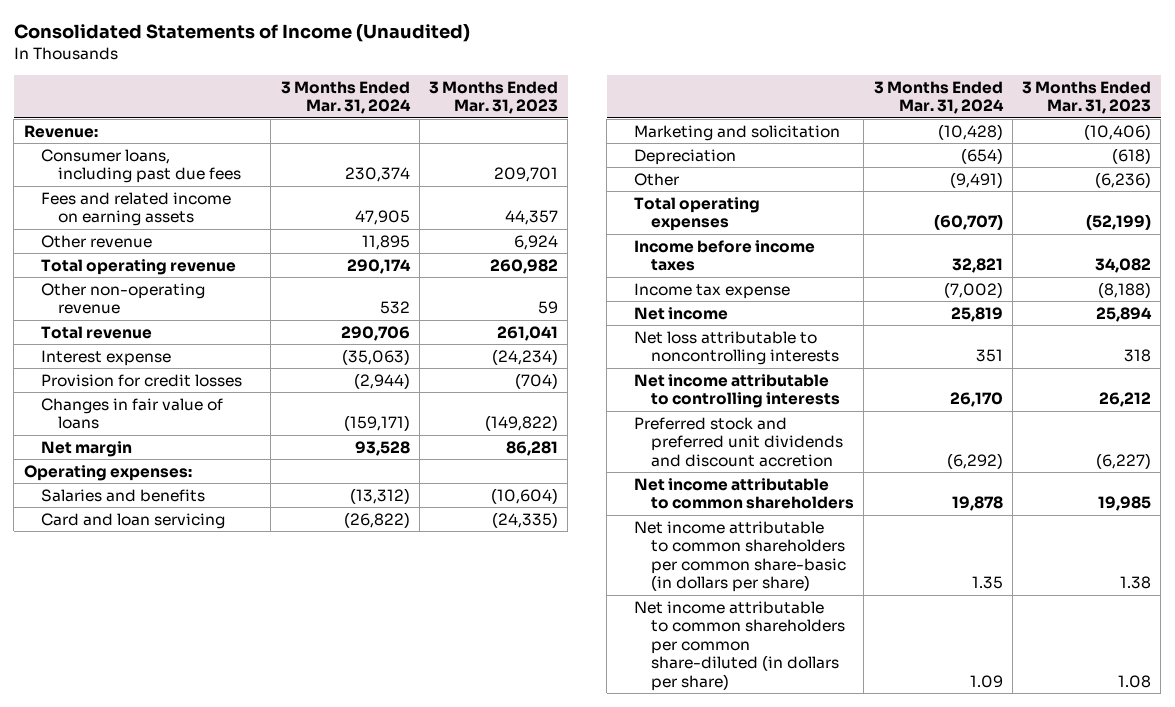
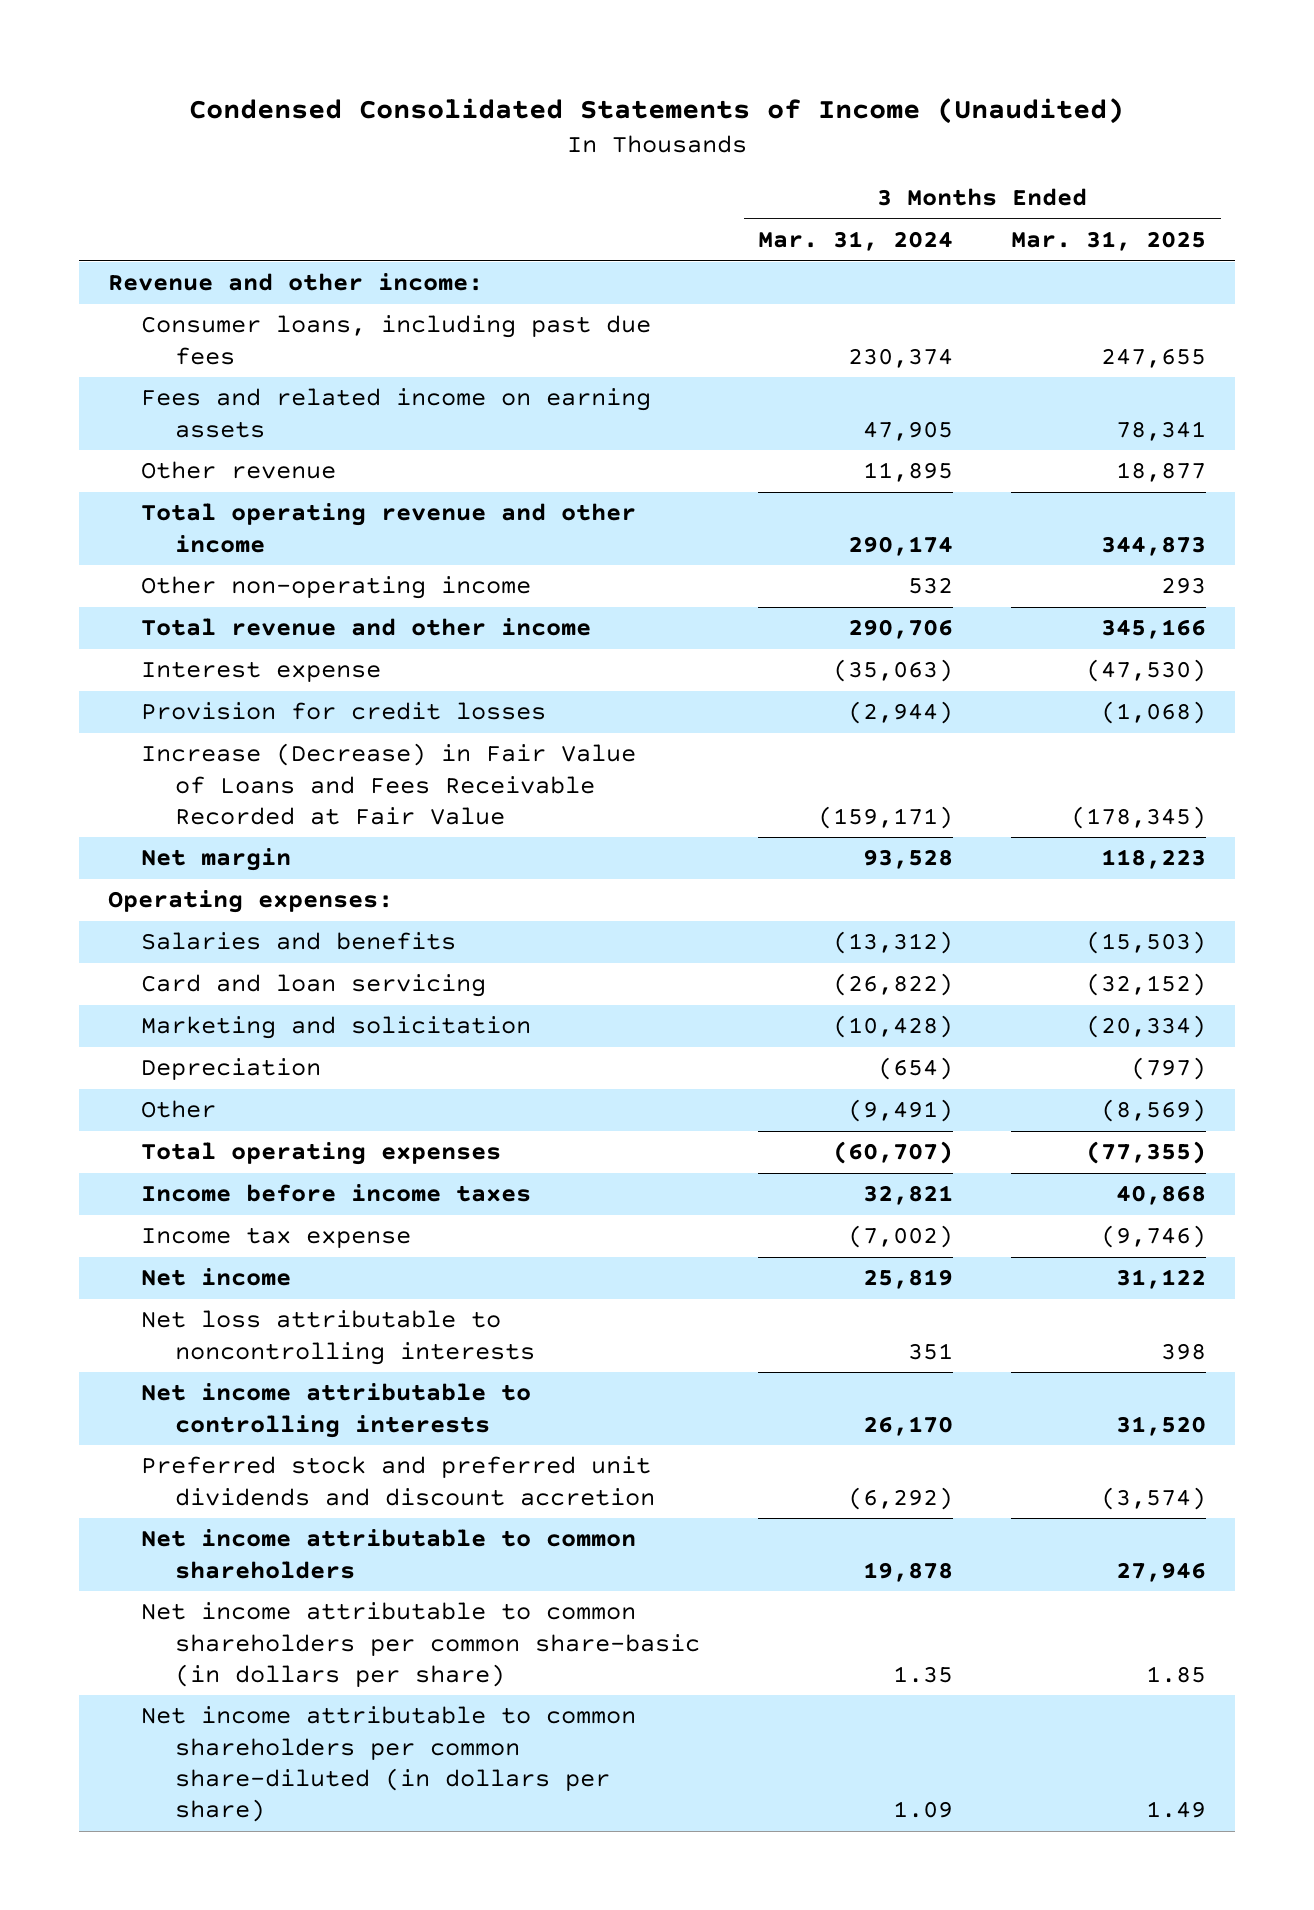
[13,24,470,43] Consolidated Statements of Income (Unaudited) -> [188,97,1124,124] Condensed Consolidated Statements of Income (Unaudited)
[429,80,559,115] 3 Months Ended Mar. 31, 2023 -> none
none -> [1011,231,1207,252] Mar. 31, 2025
[23,124,98,138] Revenue: -> [107,273,483,292] Revenue and other income:
[40,258,236,275] Total operating revenue -> [141,503,637,553] Total operating revenue and other income
[40,282,205,315] Other non-operating revenue -> [141,576,532,600] Other non-operating income
[40,325,152,339] Total revenue -> [141,618,592,637] Total revenue and other income
[40,397,223,430] Changes in fair value of loans -> [141,743,637,826] Increase (Decrease) in Fair Value of Loans and Fees Receivable Recorded at Fair Value

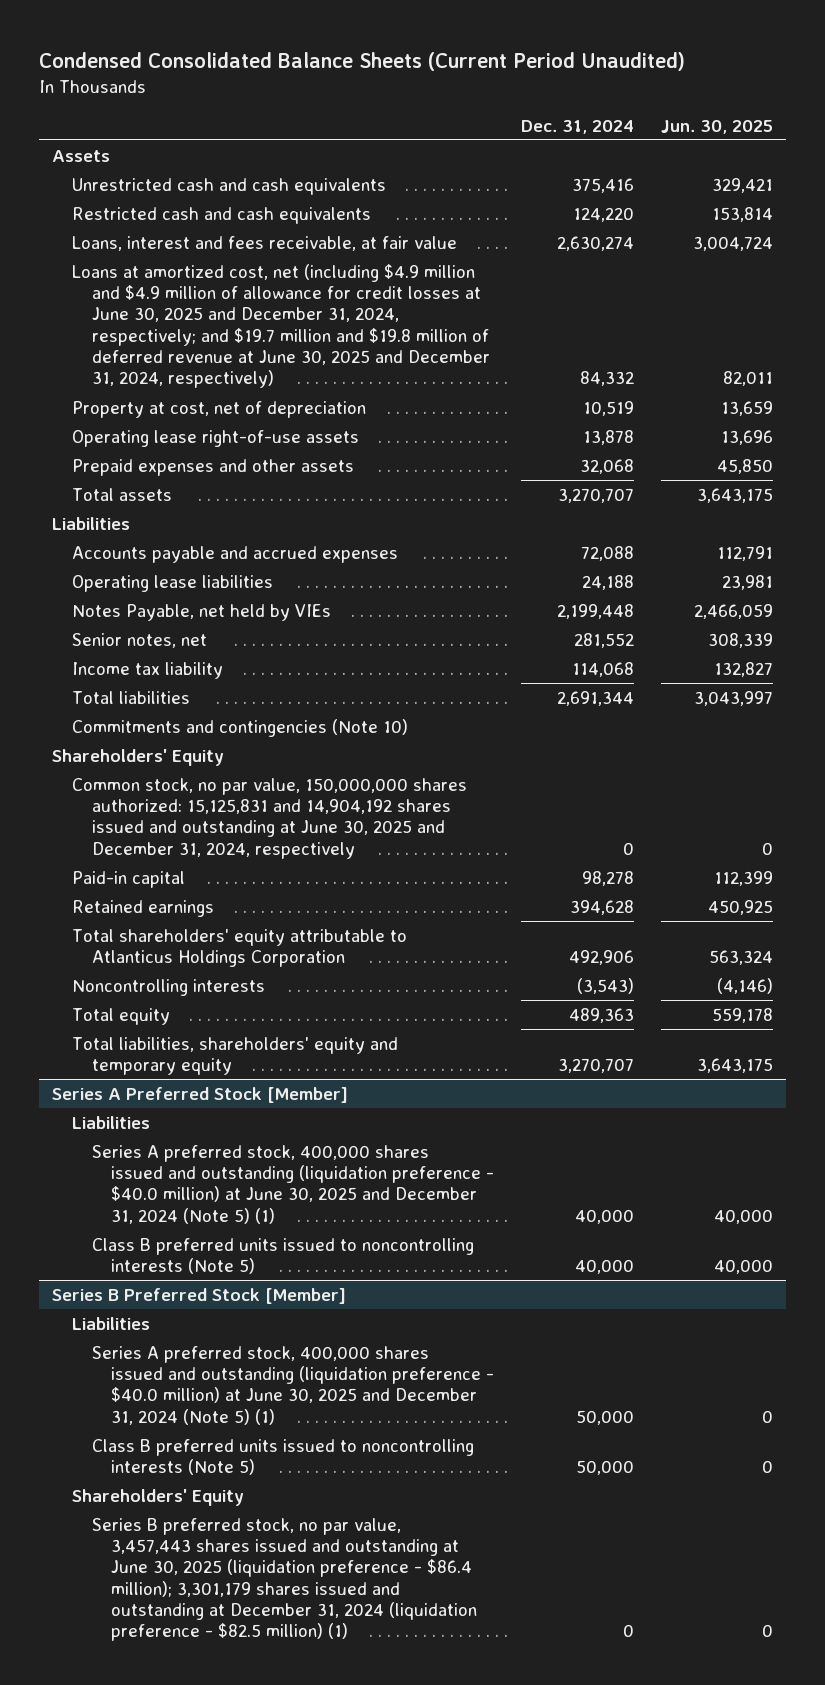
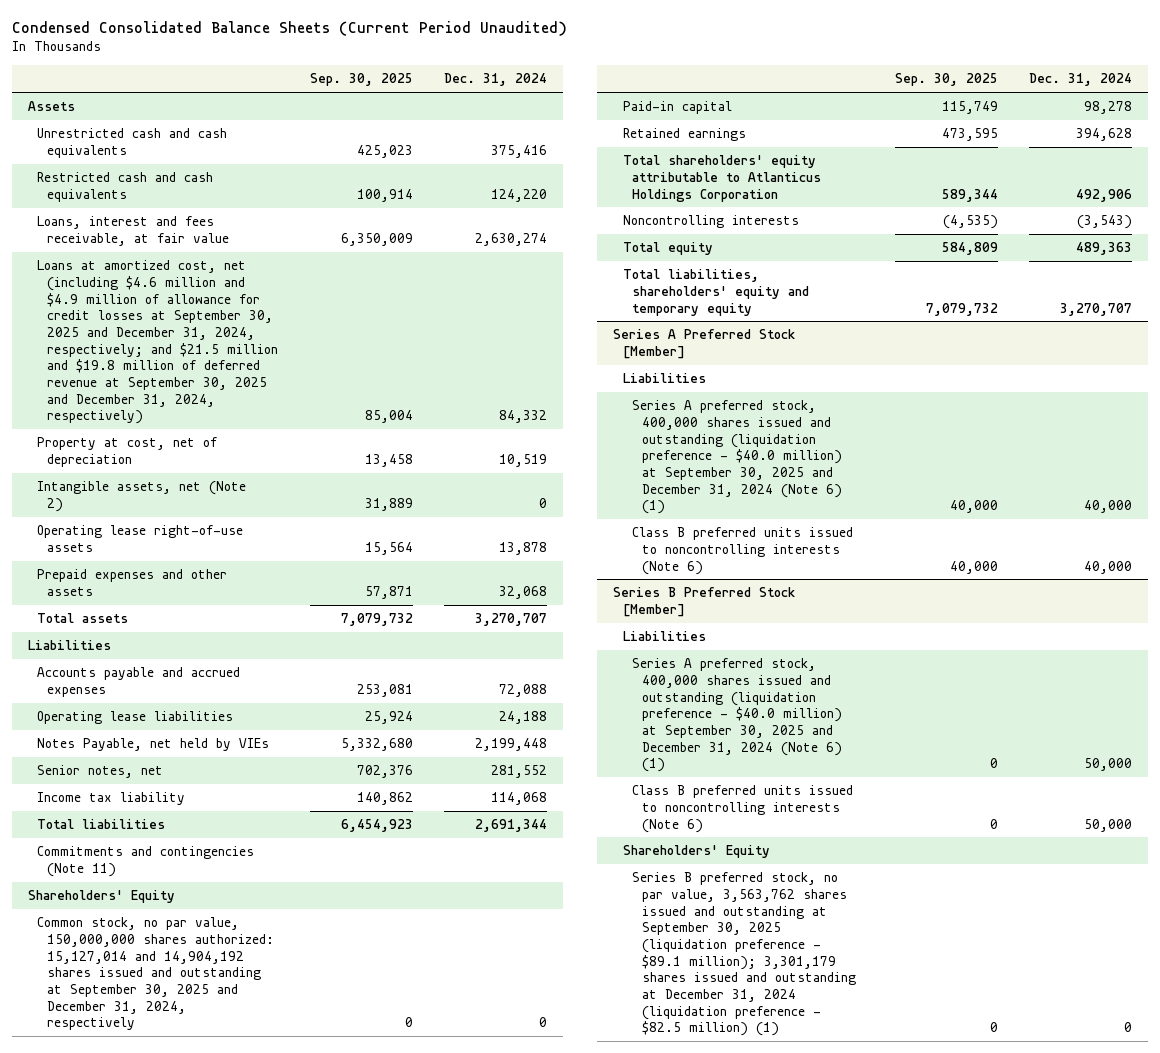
[660,119,773,134] Jun. 30, 2025 -> none
none -> [309,73,413,87] Sep. 30, 2025
[72,263,490,389] Loans at amortized cost, net (including $4.9 million and $4.9 million of allowance for credit losses at June 30, 2025 and December 31, 2024, respectively; and $19.7 million and $19.8 million of deferred revenue at June 30, 2025 and December 31, 2024, respectively) -> [37,260,278,425] Loans at amortized cost, net (including $4.6 million and $4.9 million of allowance for credit losses at September 30, 2025 and December 31, 2024, respectively; and $21.5 million and $19.8 million of deferred revenue at September 30, 2025 and December 31, 2024, respectively)
none -> [37,481,247,512] Intangible assets, net (Note 2)
[72,718,409,737] Commitments and contingencies (Note 10) -> [37,846,255,877] Commitments and contingencies (Note 11)
[72,777,468,859] Common stock, no par value, 150,000,000 shares authorized: 15,125,831 and 14,904,192 shares issued and outstanding at June 30, 2025 and December 31, 2024, respectively -> [37,917,274,1031] Common stock, no par value, 150,000,000 shares authorized: 15,127,014 and 14,904,192 shares issued and outstanding at September 30, 2025 and December 31, 2024, respectively
[91,1144,495,1224] Series A preferred stock, 400,000 shares issued and outstanding (liquidation preference - $40.0 million) at June 30, 2025 and December 31, 2024 (Note 5) (1) -> [632,400,842,515] Series A preferred stock, 400,000 shares issued and outstanding (liquidation preference - $40.0 million) at September 30, 2025 and December 31, 2024 (Note 6) (1)
[91,1237,474,1275] Class B preferred units issued to noncontrolling interests (Note 5) -> [632,527,854,575] Class B preferred units issued to noncontrolling interests (Note 6)
[91,1345,495,1425] Series A preferred stock, 400,000 shares issued and outstanding (liquidation preference - $40.0 million) at June 30, 2025 and December 31, 2024 (Note 5) (1) -> [632,658,842,773] Series A preferred stock, 400,000 shares issued and outstanding (liquidation preference - $40.0 million) at September 30, 2025 and December 31, 2024 (Note 6) (1)
[91,1438,474,1476] Class B preferred units issued to noncontrolling interests (Note 5) -> [632,785,854,833] Class B preferred units issued to noncontrolling interests (Note 6)
[91,1517,478,1642] Series B preferred stock, no par value, 3,457,443 shares issued and outstanding at June 30, 2025 (liquidation preference - $86.4 million); 3,301,179 shares issued and outstanding at December 31, 2024 (liquidation preference - $82.5 million) (1) -> [632,872,856,1037] Series B preferred stock, no par value, 3,563,762 shares issued and outstanding at September 30, 2025 (liquidation preference - $89.1 million); 3,301,179 shares issued and outstanding at December 31, 2024 (liquidation preference - $82.5 million) (1)

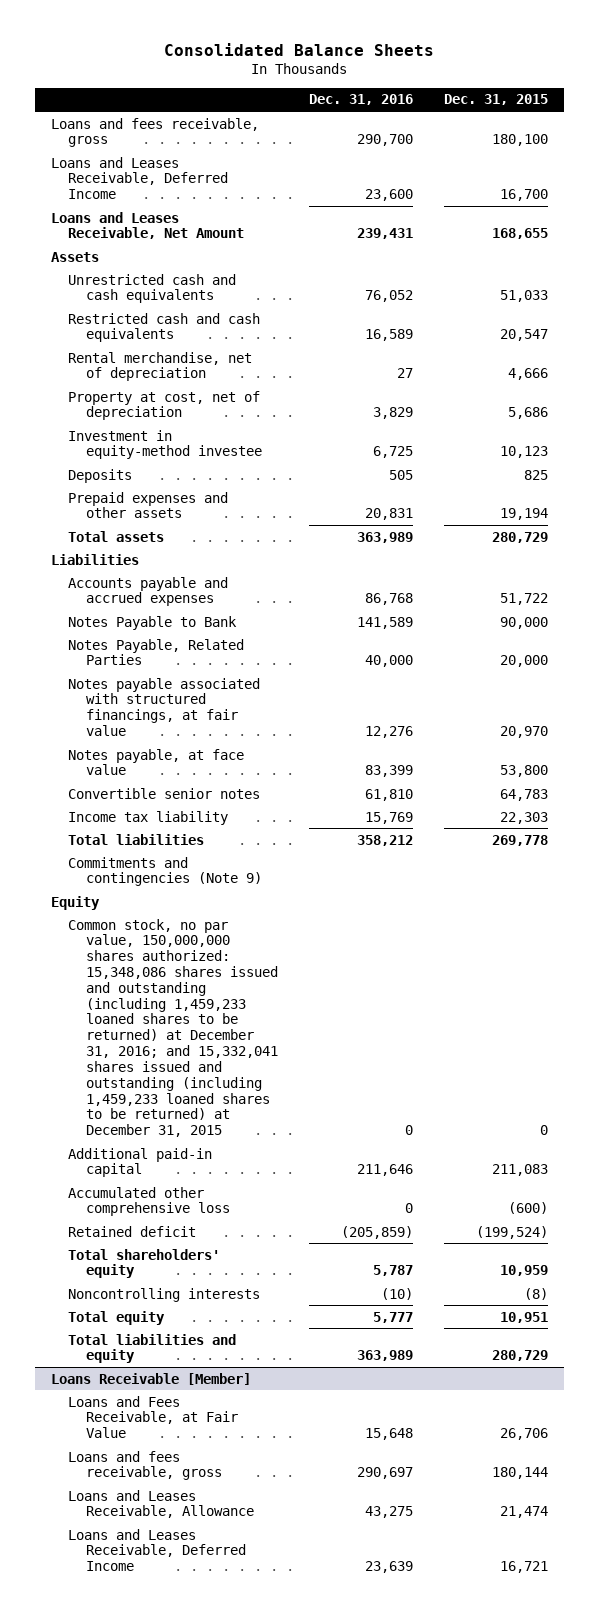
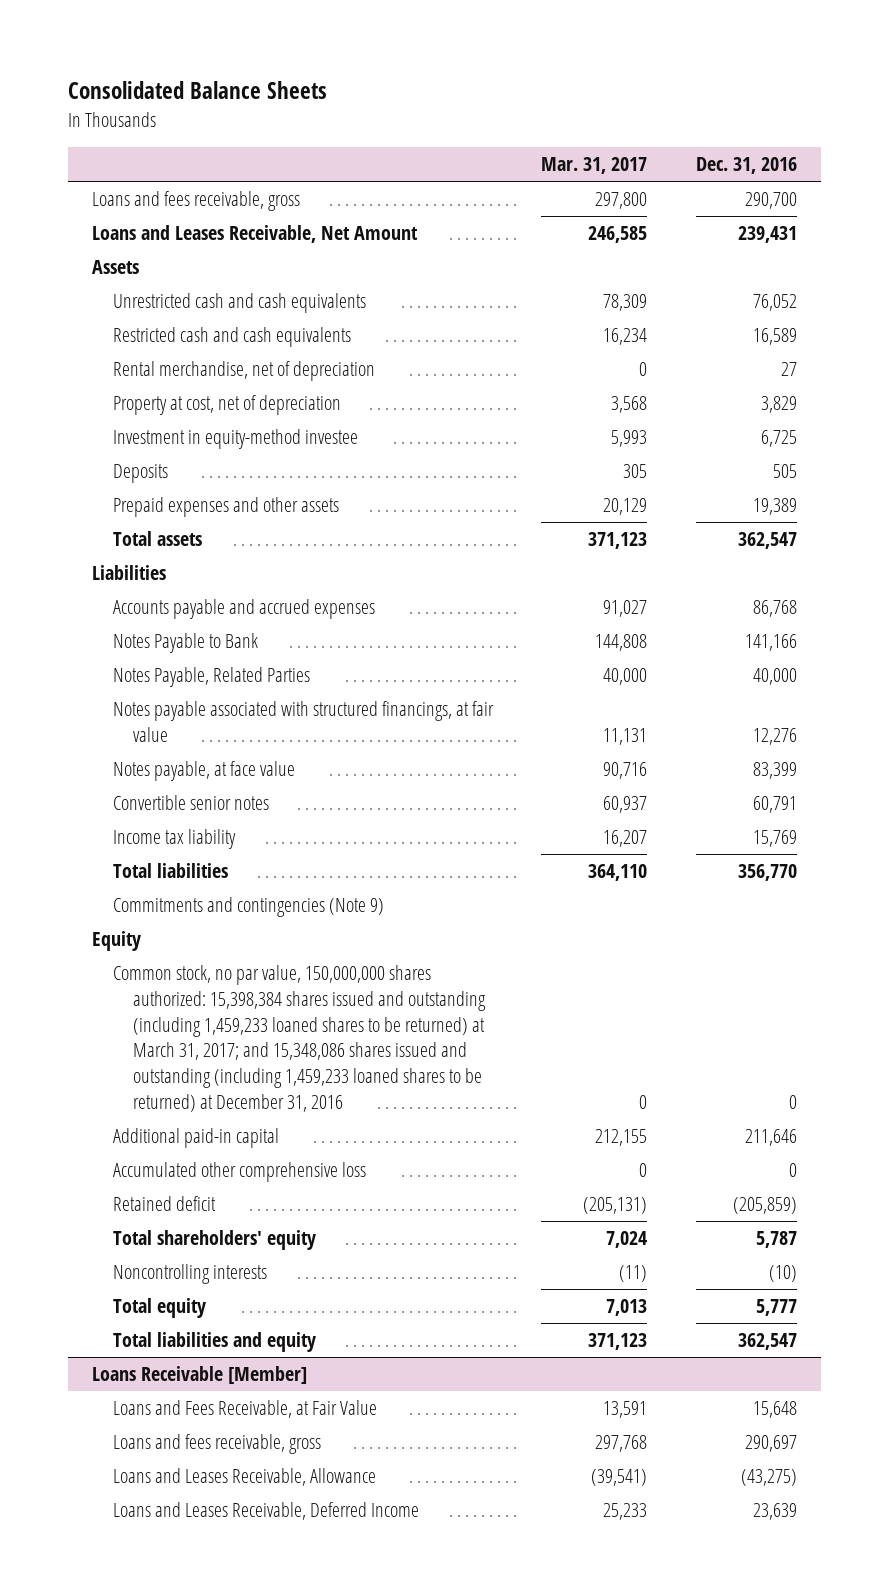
[444,94,549,106] Dec. 31, 2015 -> none
none -> [541,157,648,175] Mar. 31, 2017
[50,156,229,200] Loans and Leases Receivable, Deferred Income -> none
[365,508,414,521] 20,831 -> [752,498,797,516] 19,389
[357,531,414,543] 363,989 -> [737,532,797,550] 362,547
[357,616,414,629] 141,589 -> [744,634,797,652] 141,166
[365,788,414,801] 61,810 -> [752,796,797,814] 60,791
[357,834,414,846] 358,212 -> [737,864,797,882] 356,770
[68,918,279,1138] Common stock, no par value, 150,000,000 shares authorized: 15,348,086 shares issued and outstanding (including 1,459,233 loaned shares to be returned) at December 31, 2016; and 15,332,041 shares issued and outstanding (including 1,459,233 loaned shares to be returned) at December 31, 2015 -> [112,965,487,1112] Common stock, no par value, 150,000,000 shares authorized: 15,398,384 shares issued and outstanding (including 1,459,233 loaned shares to be returned) at March 31, 2017; and 15,348,086 shares issued and outstanding (including 1,459,233 loaned shares to be returned) at December 31, 2016
[357,1350,414,1362] 363,989 -> [737,1333,797,1351] 362,547
[365,1506,414,1519] 43,275 -> [740,1469,797,1487] (43,275)

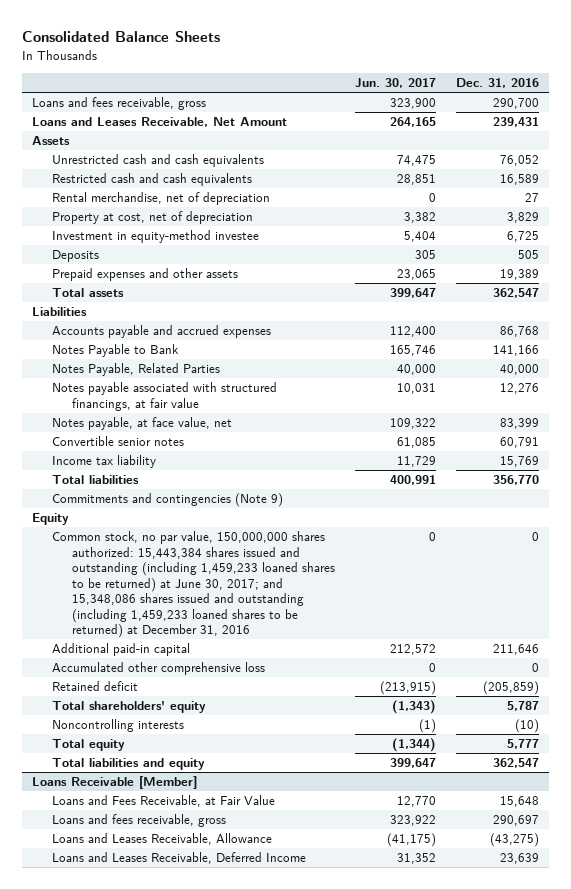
[541,157,648,175] Mar. 31, 2017 -> none
none -> [354,78,436,89] Jun. 30, 2017
[112,761,295,782] Notes payable, at face value -> [51,417,232,431] Notes payable, at face value, net
[112,965,487,1112] Common stock, no par value, 150,000,000 shares authorized: 15,398,384 shares issued and outstanding (including 1,459,233 loaned shares to be returned) at March 31, 2017; and 15,348,086 shares issued and outstanding (including 1,459,233 loaned shares to be returned) at December 31, 2016 -> [51,531,335,639] Common stock, no par value, 150,000,000 shares authorized: 15,443,384 shares issued and outstanding (including 1,459,233 loaned shares to be returned) at June 30, 2017; and 15,348,086 shares issued and outstanding (including 1,459,233 loaned shares to be returned) at December 31, 2016

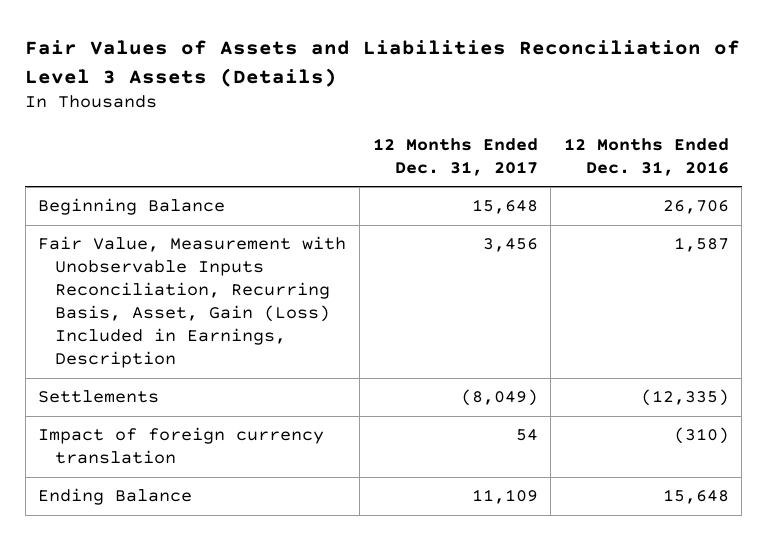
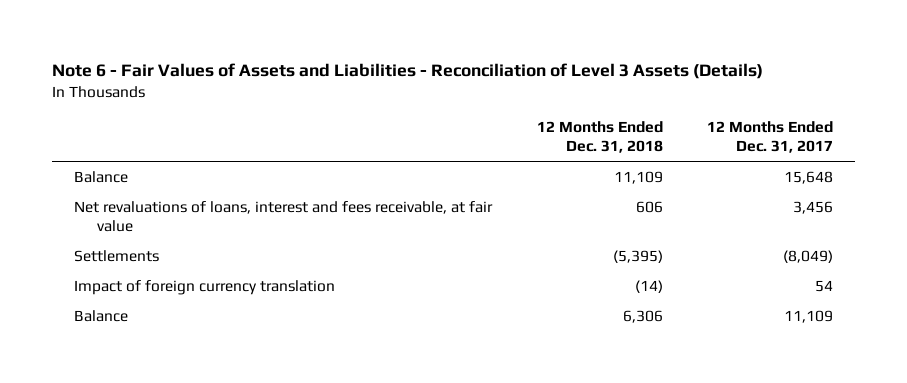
[25,40,741,87] Fair Values of Assets and Liabilities Reconciliation of Level 3 Assets (Details) -> [51,62,763,79] Note 6 - Fair Values of Assets and Liabilities - Reconciliation of Level 3 Assets (Details)
[563,138,729,177] 12 Months Ended Dec. 31, 2016 -> none
none -> [536,121,663,153] 12 Months Ended Dec. 31, 2018
[38,198,226,216] Beginning Balance -> [74,171,129,184] Balance
[38,236,347,369] Fair Value, Measurement with Unobservable Inputs Reconciliation, Recurring Basis, Asset, Gain (Loss) Included in Earnings, Description -> [74,201,494,232] Net revaluations of loans, interest and fees receivable, at fair value
[38,488,193,506] Ending Balance -> [74,310,129,323] Balance

